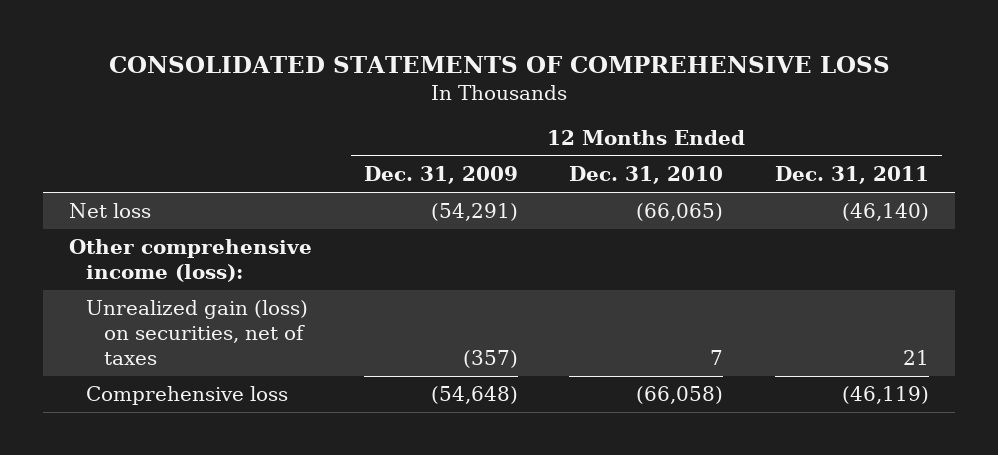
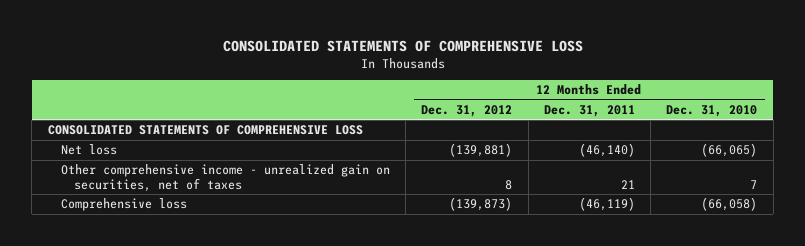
[363,166,518,185] Dec. 31, 2009 -> none
none -> [421,105,513,118] Dec. 31, 2012
none -> [47,125,363,136] CONSOLIDATED STATEMENTS OF COMPREHENSIVE LOSS
[68,239,312,283] Other comprehensive income (loss): -> none
[86,300,309,366] Unrealized gain (loss) on securities, net of taxes -> [60,164,390,192] Other comprehensive income - unrealized gain on securities, net of taxes

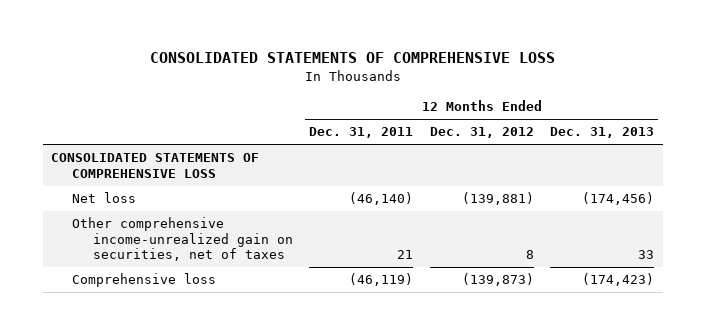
[666,105,758,118] Dec. 31, 2010 -> none
none -> [550,127,655,139] Dec. 31, 2013
[60,164,390,192] Other comprehensive income - unrealized gain on securities, net of taxes -> [72,217,294,262] Other comprehensive income-unrealized gain on securities, net of taxes

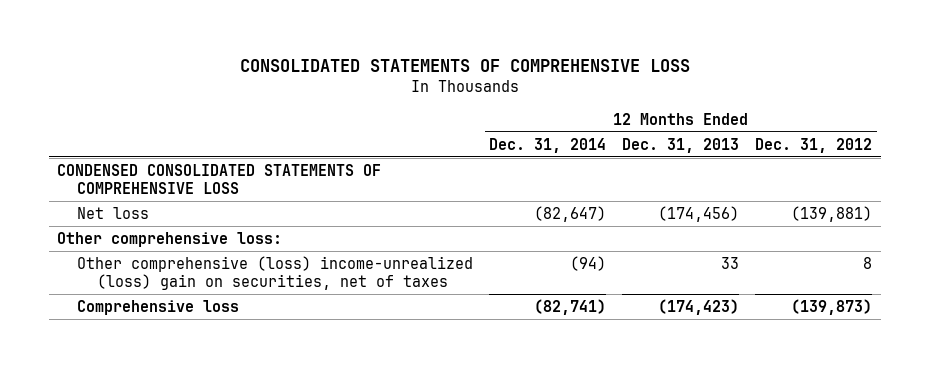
[309,127,414,139] Dec. 31, 2011 -> none
none -> [489,137,607,153] Dec. 31, 2014
[51,153,260,178] CONSOLIDATED STATEMENTS OF COMPREHENSIVE LOSS -> [57,163,382,195] CONDENSED CONSOLIDATED STATEMENTS OF COMPREHENSIVE LOSS
none -> [57,231,283,247] Other comprehensive loss:
[72,217,294,262] Other comprehensive income-unrealized gain on securities, net of taxes -> [77,255,474,291] Other comprehensive (loss) income-unrealized (loss) gain on securities, net of taxes

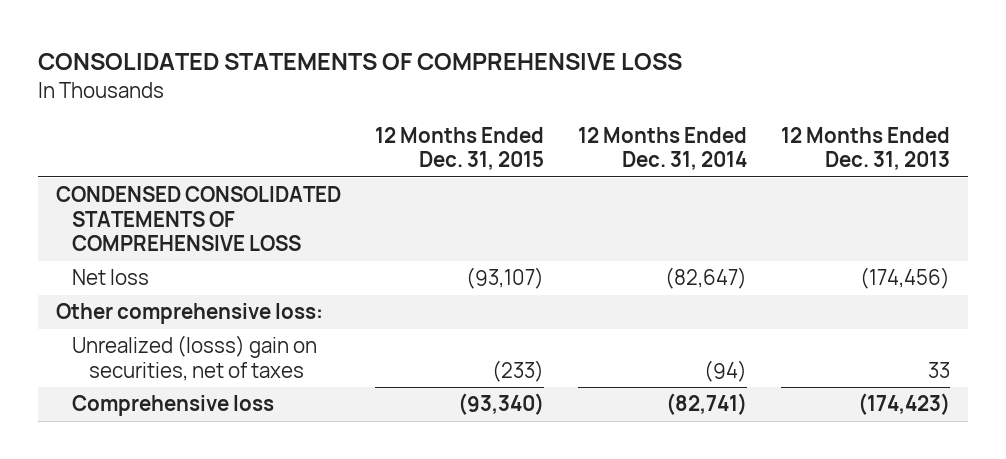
[755,137,873,153] Dec. 31, 2012 -> none
none -> [374,126,544,171] 12 Months Ended Dec. 31, 2015
[77,255,474,291] Other comprehensive (loss) income-unrealized (loss) gain on securities, net of taxes -> [72,335,318,381] Unrealized (losss) gain on securities, net of taxes

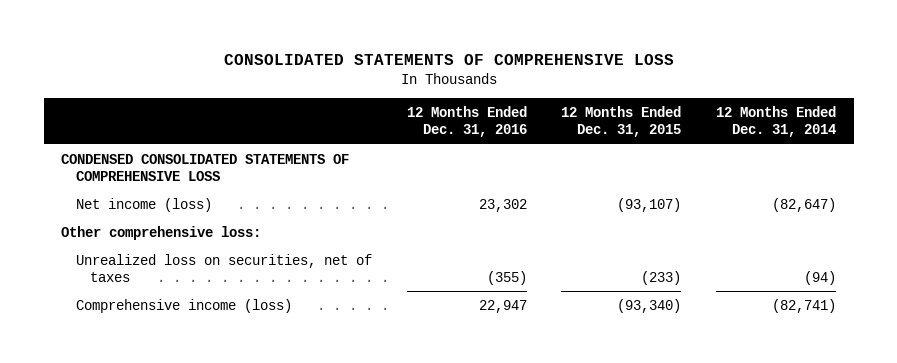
[781,126,951,171] 12 Months Ended Dec. 31, 2013 -> none
none -> [406,105,527,138] 12 Months Ended Dec. 31, 2016
[72,269,150,286] Net loss -> [75,197,212,212] Net income (loss)
[72,335,318,381] Unrealized (losss) gain on securities, net of taxes -> [75,253,372,282] Unrealized loss on securities, net of taxes
[72,395,275,417] Comprehensive loss -> [75,298,292,313] Comprehensive income (loss)

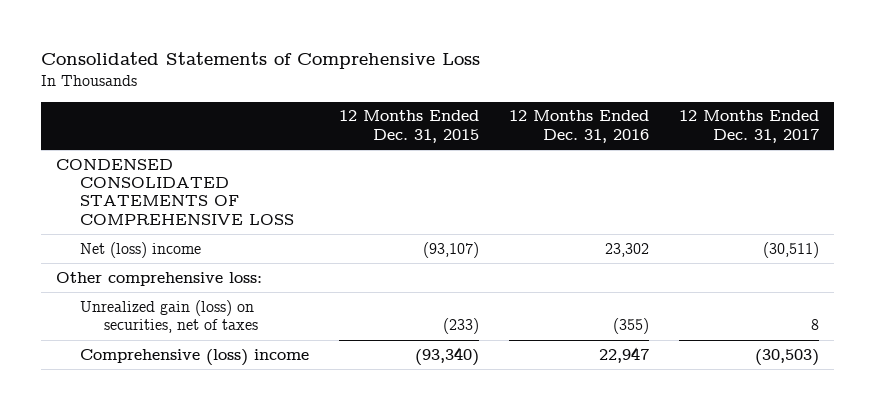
[223,54,674,66] CONSOLIDATED STATEMENTS OF COMPREHENSIVE LOSS -> [40,52,480,70] Consolidated Statements of Comprehensive Loss
[716,105,837,138] 12 Months Ended Dec. 31, 2014 -> none
none -> [679,110,820,143] 12 Months Ended Dec. 31, 2017
[75,197,212,212] Net income (loss) -> [80,241,202,258] Net (loss) income
[75,253,372,282] Unrealized loss on securities, net of taxes -> [80,299,259,334] Unrealized gain (loss) on securities, net of taxes
[75,298,292,313] Comprehensive income (loss) -> [80,348,310,366] Comprehensive (loss) income

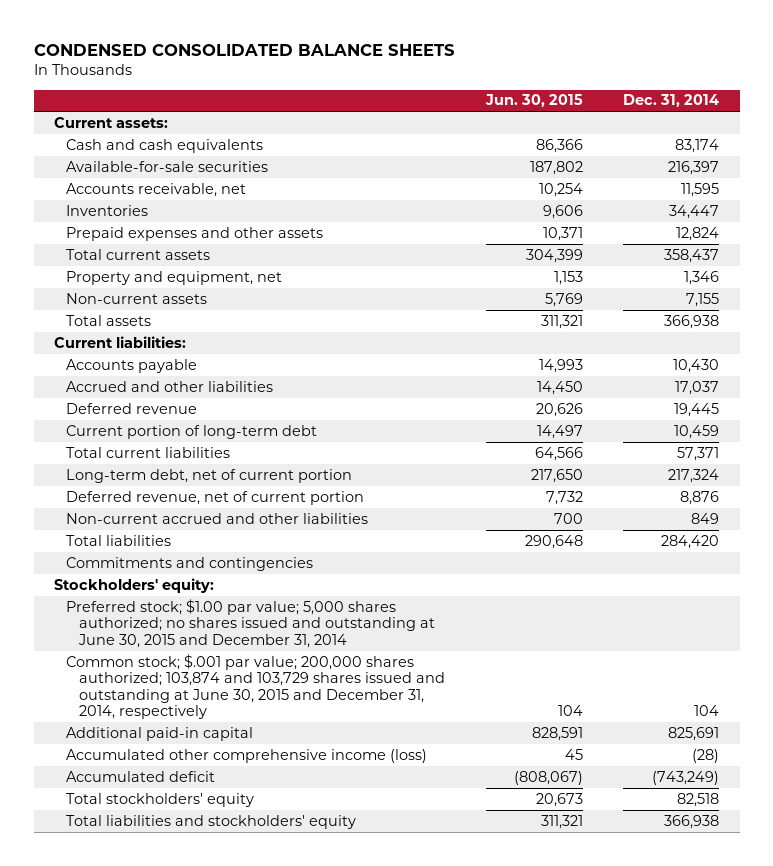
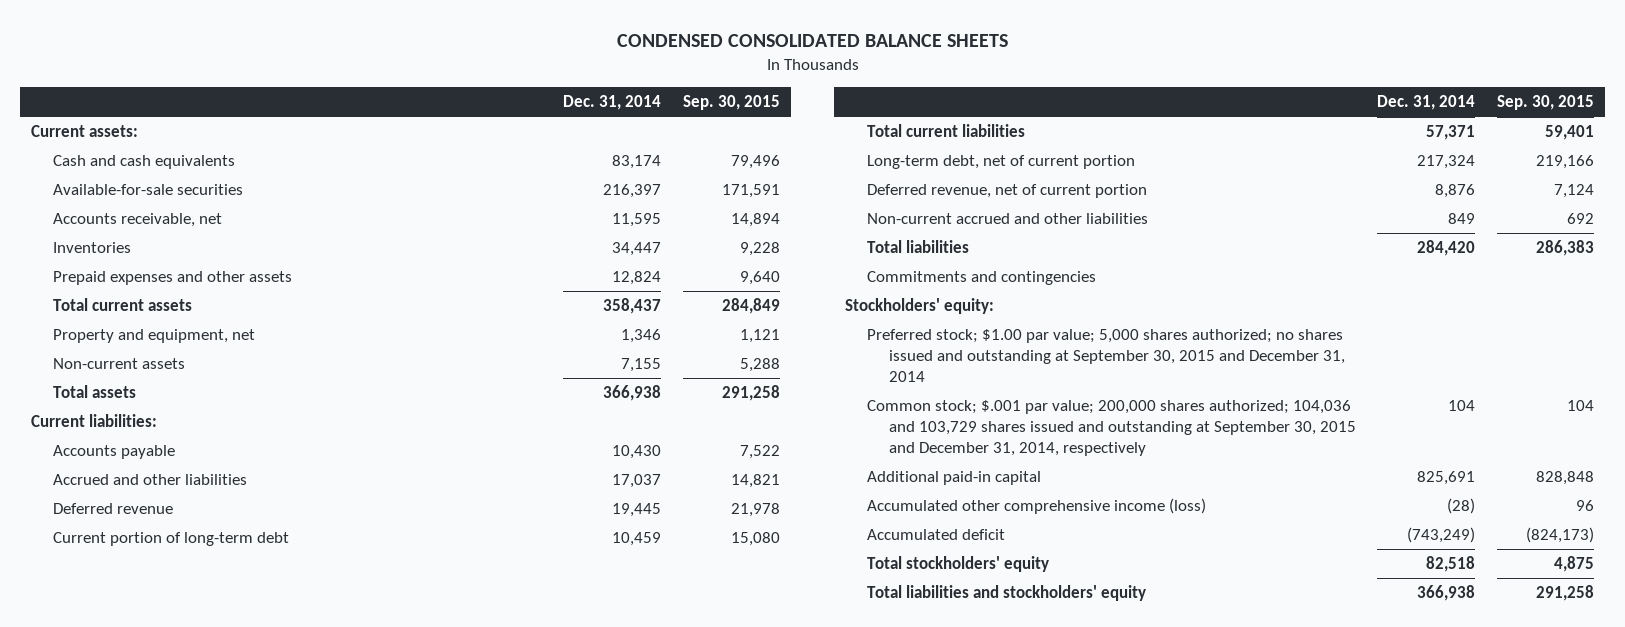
[484,94,583,108] Jun. 30, 2015 -> none
none -> [683,95,781,111] Sep. 30, 2015
[66,598,436,648] Preferred stock; $1.00 par value; 5,000 shares authorized; no shares issued and outstanding at June 30, 2015 and December 31, 2014 -> [866,328,1345,382] Preferred stock; $1.00 par value; 5,000 shares authorized; no shares issued and outstanding at September 30, 2015 and December 31, 2014
[66,653,446,720] Common stock; $.001 par value; 200,000 shares authorized; 103,874 and 103,729 shares issued and outstanding at June 30, 2015 and December 31, 2014, respectively -> [866,399,1356,456] Common stock; $.001 par value; 200,000 shares authorized; 104,036 and 103,729 shares issued and outstanding at September 30, 2015 and December 31, 2014, respectively

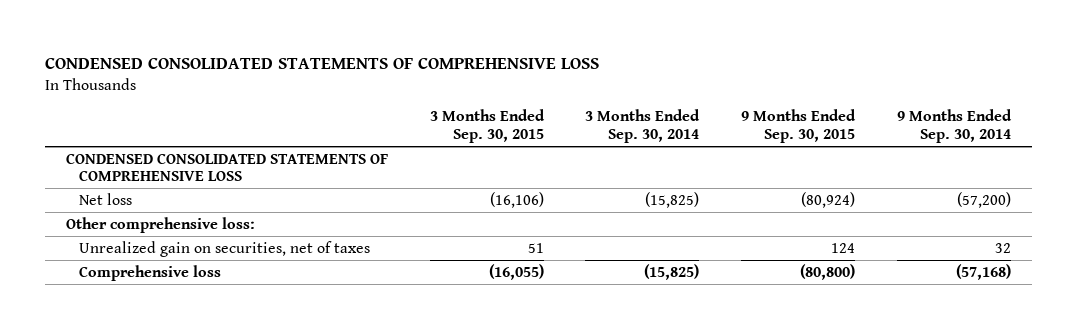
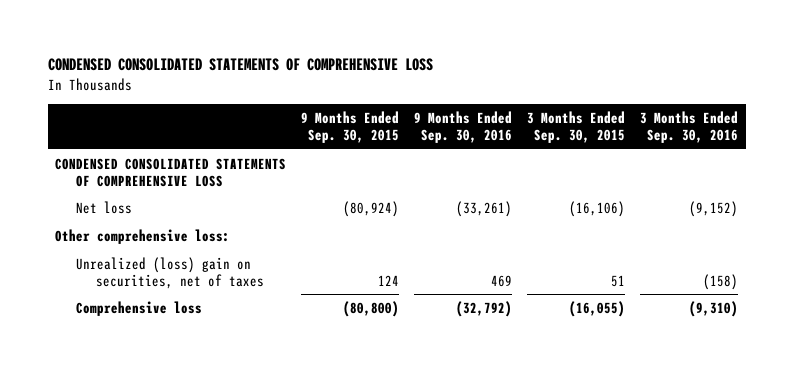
[585,109,701,144] 3 Months Ended Sep. 30, 2014 -> none
[896,109,1012,144] 9 Months Ended Sep. 30, 2014 -> none
none -> [414,111,513,143] 9 Months Ended Sep. 30, 2016
none -> [640,111,739,143] 3 Months Ended Sep. 30, 2016
[78,240,370,257] Unrealized gain on securities, net of taxes -> [75,256,265,289] Unrealized (loss) gain on securities, net of taxes

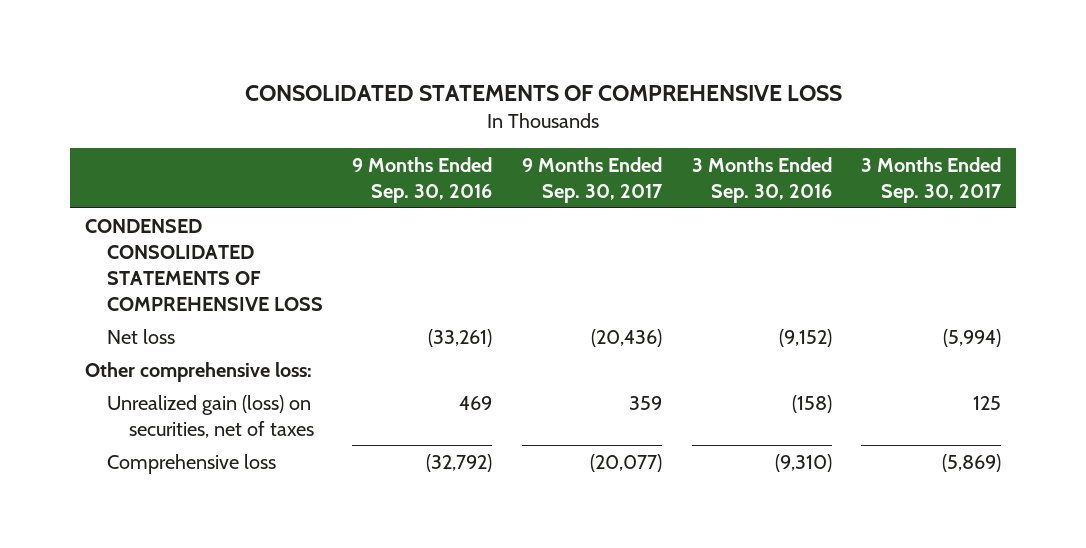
[47,58,433,72] CONDENSED CONSOLIDATED STATEMENTS OF COMPREHENSIVE LOSS -> [245,85,843,102] CONSOLIDATED STATEMENTS OF COMPREHENSIVE LOSS
[301,111,400,143] 9 Months Ended Sep. 30, 2015 -> none
[527,111,626,143] 3 Months Ended Sep. 30, 2015 -> none
none -> [522,156,664,203] 9 Months Ended Sep. 30, 2017
none -> [861,156,1003,203] 3 Months Ended Sep. 30, 2017
[75,256,265,289] Unrealized (loss) gain on securities, net of taxes -> [106,394,314,438] Unrealized gain (loss) on securities, net of taxes

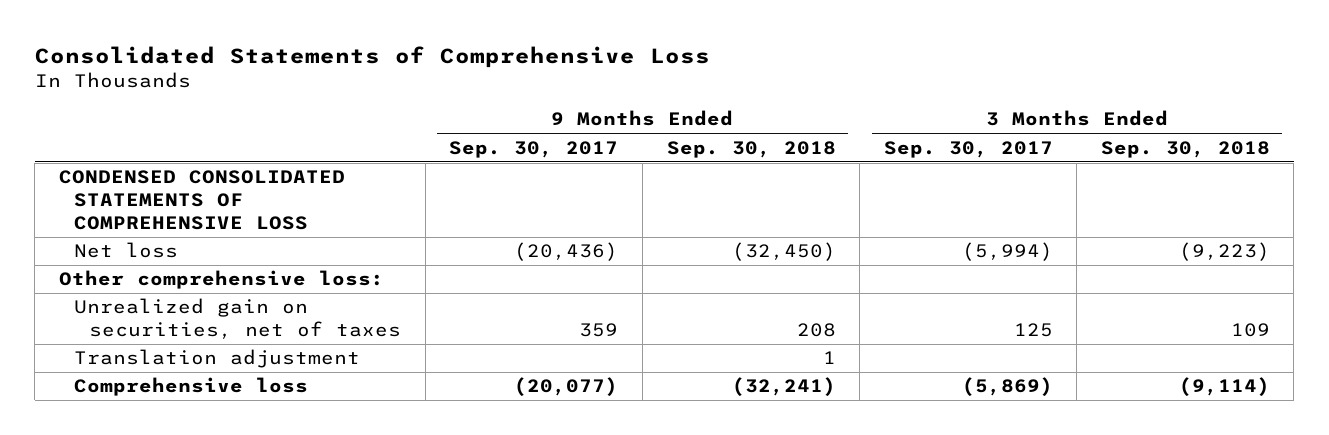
[245,85,843,102] CONSOLIDATED STATEMENTS OF COMPREHENSIVE LOSS -> [34,45,710,68] Consolidated Statements of Comprehensive Loss
[352,156,493,203] 9 Months Ended Sep. 30, 2016 -> none
[691,156,832,203] 3 Months Ended Sep. 30, 2016 -> none
none -> [666,140,836,158] Sep. 30, 2018
none -> [1100,140,1270,158] Sep. 30, 2018
[106,394,314,438] Unrealized gain (loss) on securities, net of taxes -> [74,298,402,340] Unrealized gain on securities, net of taxes
none -> [74,349,361,369] Translation adjustment

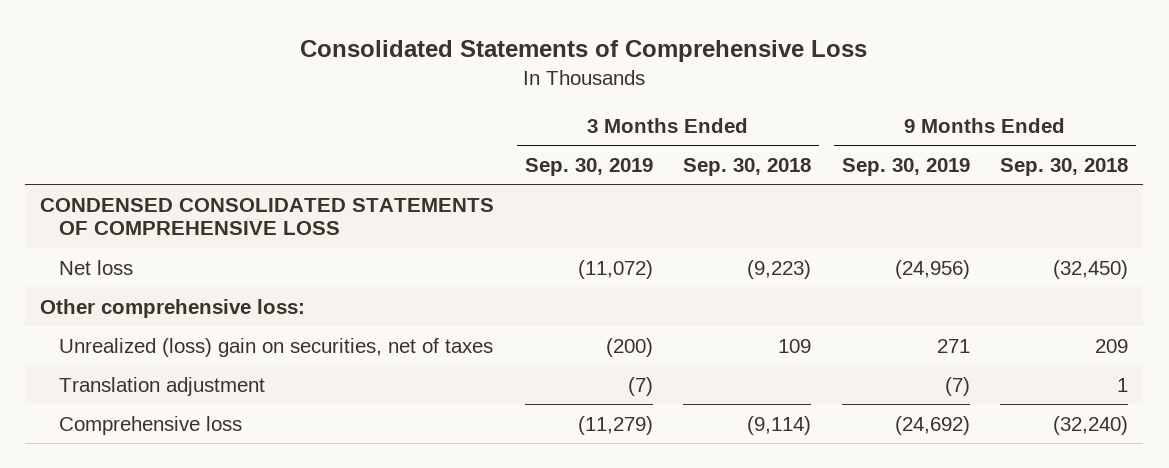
[449,140,619,158] Sep. 30, 2017 -> none
[883,140,1053,158] Sep. 30, 2017 -> none
none -> [524,157,653,176] Sep. 30, 2019
none -> [841,157,970,176] Sep. 30, 2019
[74,298,402,340] Unrealized gain on securities, net of taxes -> [58,337,493,357] Unrealized (loss) gain on securities, net of taxes
[796,323,836,338] 208 -> [1095,338,1129,353] 209
[731,377,836,397] (32,241) -> [1053,415,1129,435] (32,240)

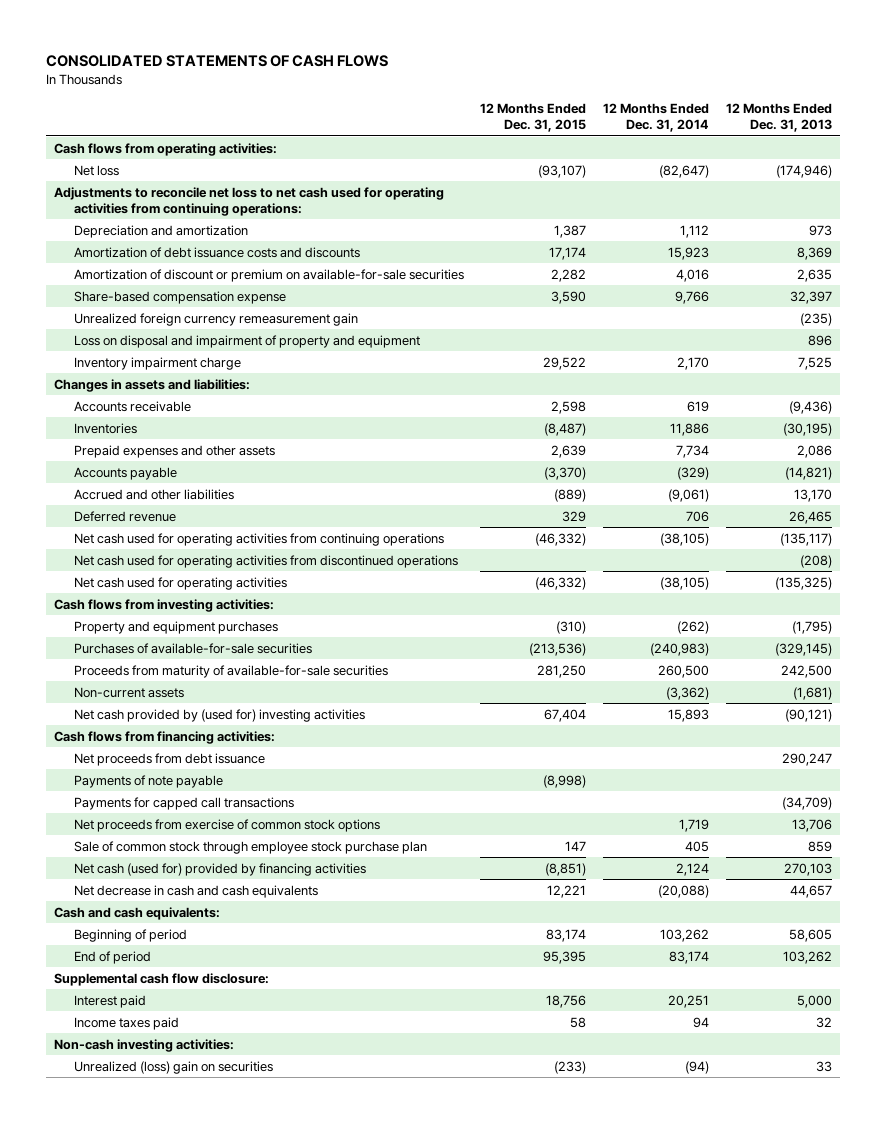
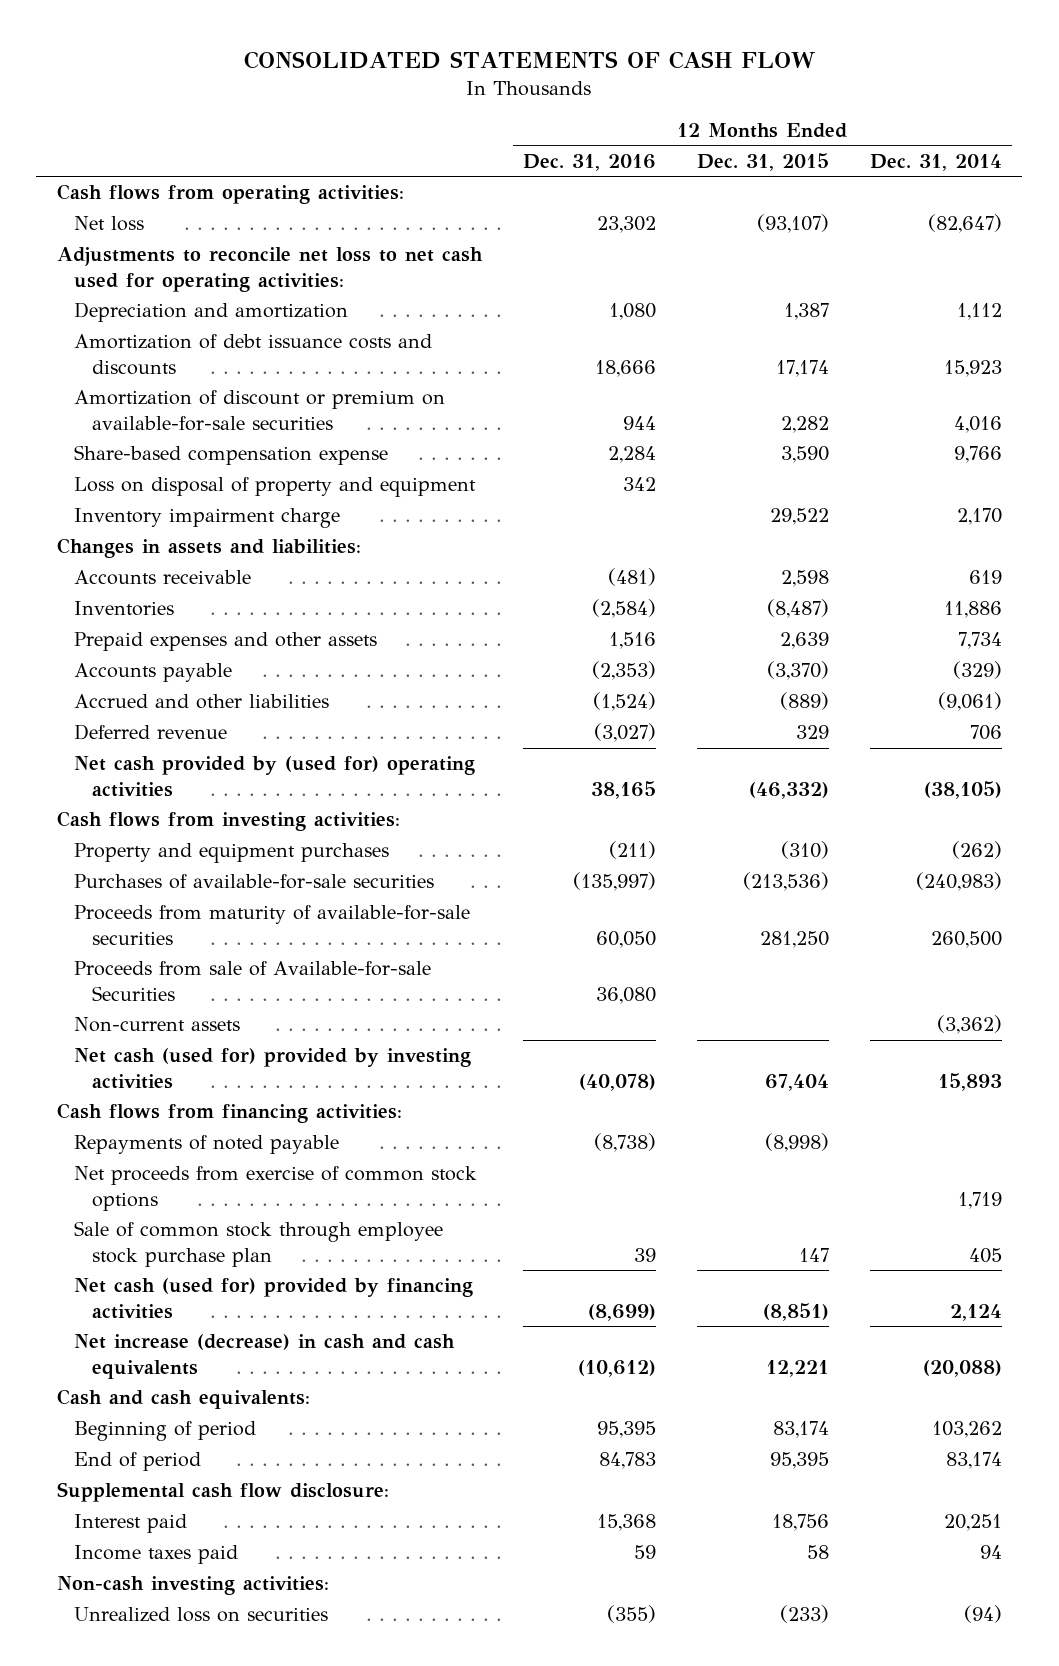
[45,55,388,68] CONSOLIDATED STATEMENTS OF CASH FLOWS -> [244,50,817,69] CONSOLIDATED STATEMENTS OF CASH FLOW
[725,103,832,133] 12 Months Ended Dec. 31, 2013 -> none
none -> [522,153,656,171] Dec. 31, 2016
[54,186,445,216] Adjustments to reconcile net loss to net cash used for operating activities from continuing operations: -> [56,247,483,292] Adjustments to reconcile net loss to net cash used for operating activities:
[73,312,358,326] Unrealized foreign currency remeasurement gain -> none
[73,334,420,348] Loss on disposal and impairment of property and equipment -> [74,477,477,498] Loss on disposal of property and equipment
[73,554,458,568] Net cash used for operating activities from discontinued operations -> none
[73,576,287,590] Net cash used for operating activities -> none
[73,532,444,546] Net cash used for operating activities from continuing operations -> [74,756,476,797] Net cash provided by (used for) operating activities
none -> [74,961,432,1001] Proceeds from sale of Available-for-sale Securities
[73,708,365,722] Net cash provided by (used for) investing activities -> [74,1048,472,1089] Net cash (used for) provided by investing activities
[73,752,265,766] Net proceeds from debt issuance -> none
[73,796,294,810] Payments for capped call transactions -> none
[73,774,223,788] Payments of note payable -> [74,1135,340,1155] Repayments of noted payable
[73,884,318,898] Net decrease in cash and cash equivalents -> [74,1334,456,1379] Net increase (decrease) in cash and cash equivalents
[73,1060,273,1074] Unrealized (loss) gain on securities -> [74,1607,329,1623] Unrealized loss on securities

